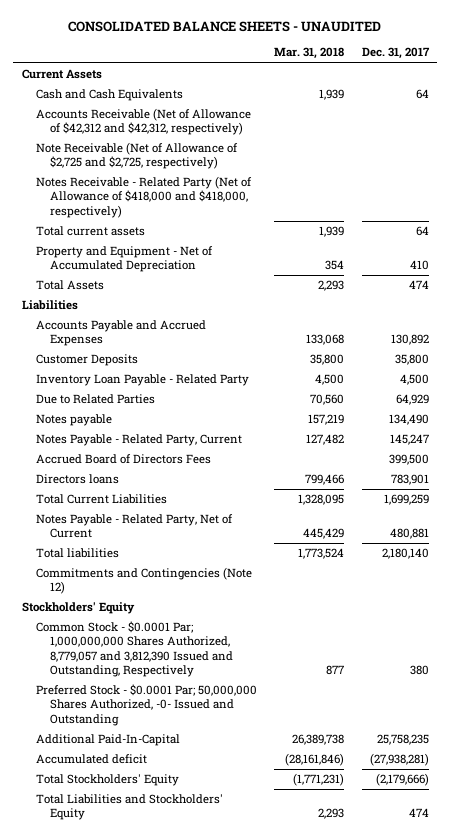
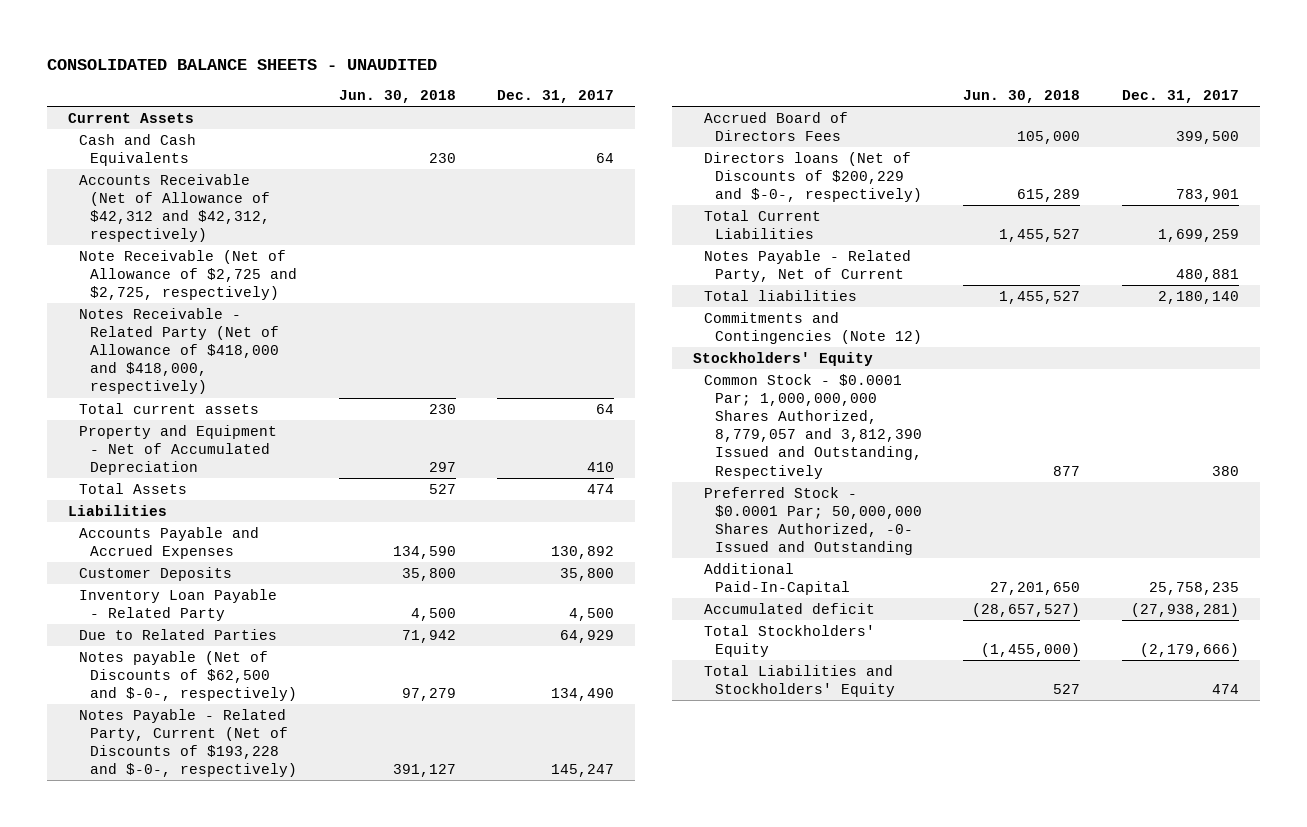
[274,47,345,60] Mar. 31, 2018 -> none
none -> [338,90,456,104] Jun. 30, 2018
[36,414,113,427] Notes payable -> [78,650,298,702] Notes payable (Net of Discounts of $62,500 and $-0-, respectively)
[36,434,243,447] Notes Payable - Related Party, Current -> [78,708,298,778] Notes Payable - Related Party, Current (Net of Discounts of $193,228 and $-0-, respectively)
[36,474,120,485] Directors loans -> [703,151,922,203] Directors loans (Net of Discounts of $200,229 and $-0-, respectively)

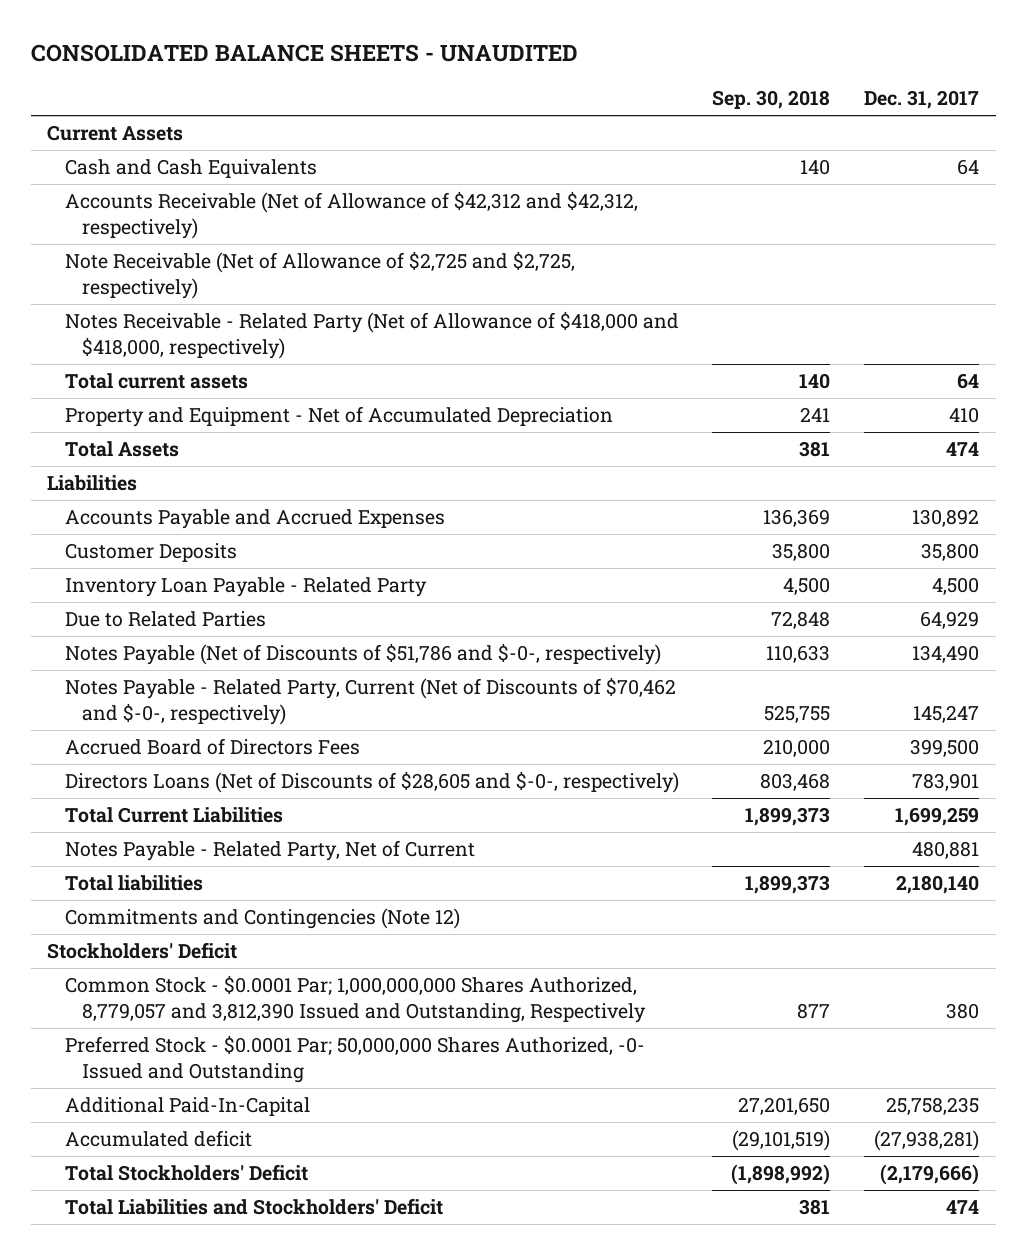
[338,90,456,104] Jun. 30, 2018 -> none
none -> [712,90,831,110] Sep. 30, 2018
[78,650,298,702] Notes payable (Net of Discounts of $62,500 and $-0-, respectively) -> [64,643,661,666] Notes Payable (Net of Discounts of $51,786 and $-0-, respectively)
[78,708,298,778] Notes Payable - Related Party, Current (Net of Discounts of $193,228 and $-0-, respectively) -> [64,677,676,725] Notes Payable - Related Party, Current (Net of Discounts of $70,462 and $-0-, respectively)
[703,151,922,203] Directors loans (Net of Discounts of $200,229 and $-0-, respectively) -> [64,771,679,794] Directors Loans (Net of Discounts of $28,605 and $-0-, respectively)
[692,351,873,366] Stockholders' Equity -> [47,942,238,960] Stockholders' Deficit
[703,624,875,657] Total Stockholders' Equity -> [64,1164,308,1182] Total Stockholders' Deficit
[703,664,895,697] Total Liabilities and Stockholders' Equity -> [64,1198,443,1216] Total Liabilities and Stockholders' Deficit

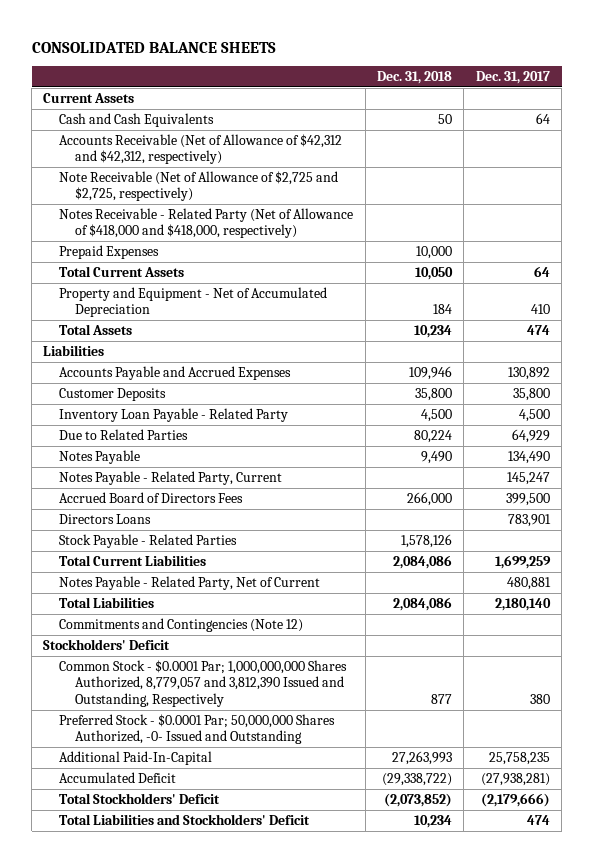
[30,44,578,63] CONSOLIDATED BALANCE SHEETS - UNAUDITED -> [31,41,276,53] CONSOLIDATED BALANCE SHEETS
[712,90,831,110] Sep. 30, 2018 -> none
none -> [376,71,452,85] Dec. 31, 2018
none -> [59,244,160,259] Prepaid Expenses
[64,373,248,390] Total current assets -> [59,265,185,277] Total Current Assets
[64,643,661,666] Notes Payable (Net of Discounts of $51,786 and $-0-, respectively) -> [59,449,141,464] Notes Payable
[64,677,676,725] Notes Payable - Related Party, Current (Net of Discounts of $70,462 and $-0-, respectively) -> [59,470,283,485] Notes Payable - Related Party, Current
[64,771,679,794] Directors Loans (Net of Discounts of $28,605 and $-0-, respectively) -> [59,513,152,524] Directors Loans
none -> [59,533,238,548] Stock Payable - Related Parties
[64,875,203,892] Total liabilities -> [59,596,155,608] Total Liabilities
[64,1130,252,1148] Accumulated deficit -> [59,771,177,783] Accumulated Deficit

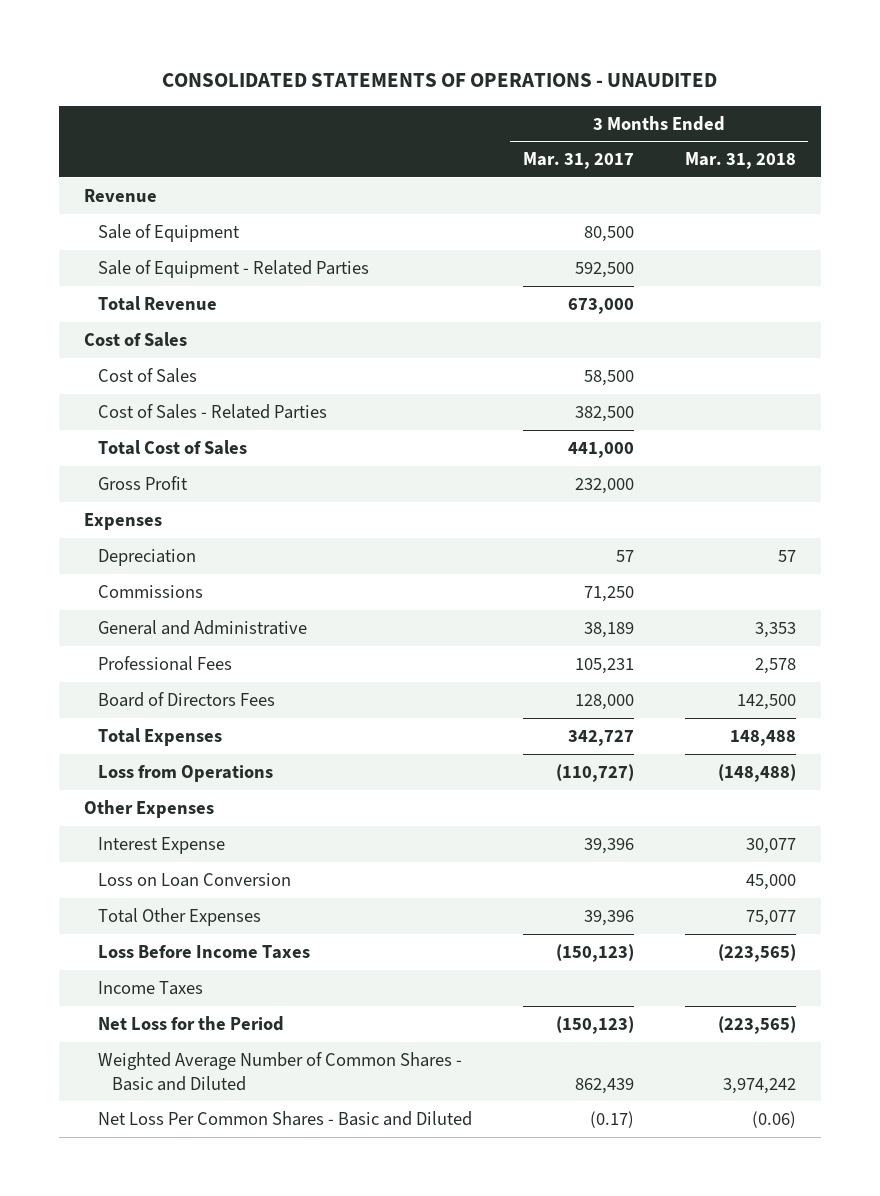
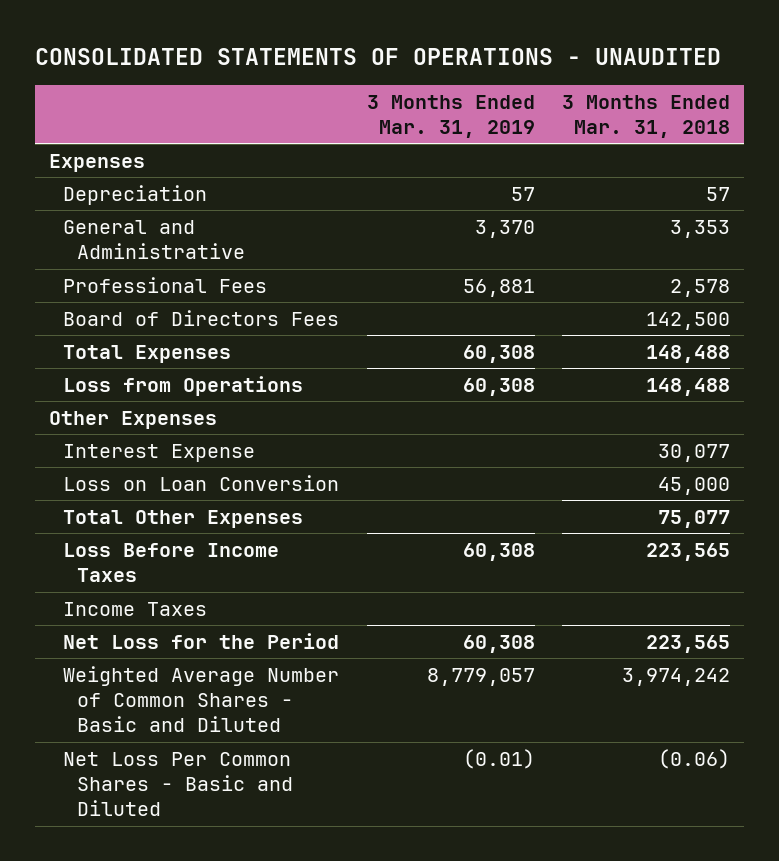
[523,152,635,170] Mar. 31, 2017 -> none
none -> [366,94,535,138] 3 Months Ended Mar. 31, 2019
[84,188,158,202] Revenue -> none
[98,223,241,242] Sale of Equipment -> none
[98,259,370,278] Sale of Equipment - Related Parties -> none
[98,295,218,311] Total Revenue -> none
[84,331,188,347] Cost of Sales -> none
[98,367,198,383] Cost of Sales -> none
[98,403,328,419] Cost of Sales - Related Parties -> none
[98,439,248,455] Total Cost of Sales -> none
[98,475,189,490] Gross Profit -> none
[98,584,204,598] Commissions -> none
[717,763,796,782] (148,488) -> [646,377,731,396] 148,488
[717,943,796,962] (223,565) -> [646,542,731,561] 223,565
[717,1015,796,1034] (223,565) -> [646,634,731,653] 223,565

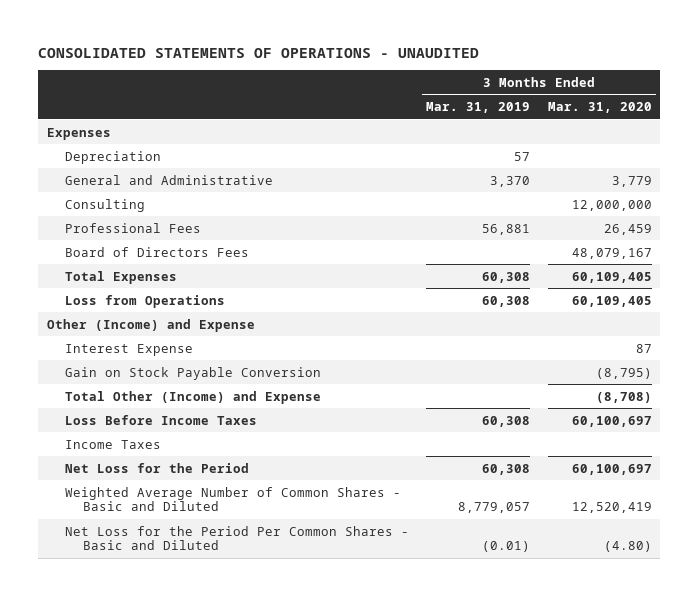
[562,94,731,138] 3 Months Ended Mar. 31, 2018 -> none
none -> [547,102,652,114] Mar. 31, 2020
none -> [64,198,145,212] Consulting
[48,410,217,429] Other Expenses -> [46,318,255,332] Other (Income) and Expense
[63,474,340,491] Loss on Loan Conversion -> none
[63,509,304,528] Total Other Expenses -> none
none -> [64,366,321,380] Gain on Stock Payable Conversion
none -> [64,390,321,404] Total Other (Income) and Expense
[63,751,294,816] Net Loss Per Common Shares - Basic and Diluted -> [64,525,409,551] Net Loss for the Period Per Common Shares - Basic and Diluted

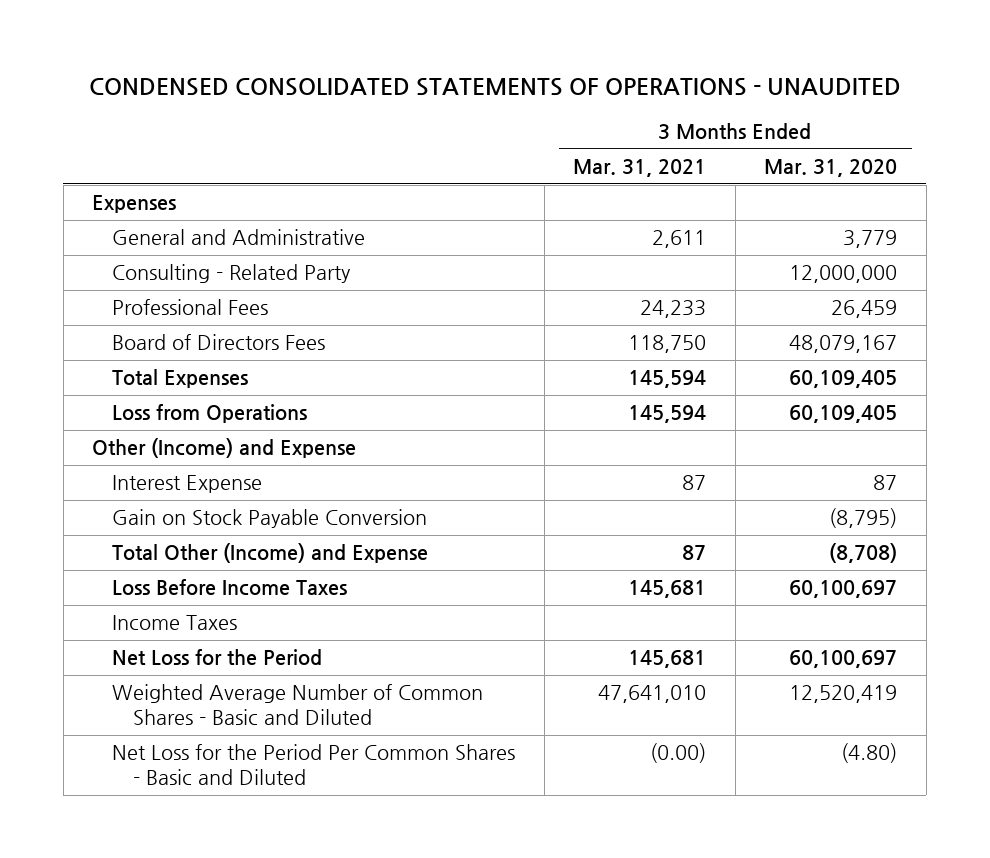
[38,47,480,58] CONSOLIDATED STATEMENTS OF OPERATIONS - UNAUDITED -> [88,77,901,96] CONDENSED CONSOLIDATED STATEMENTS OF OPERATIONS - UNAUDITED
[426,102,531,114] Mar. 31, 2019 -> none
none -> [573,159,707,178] Mar. 31, 2021
[64,150,161,164] Depreciation -> none
[64,198,145,212] Consulting -> [112,264,352,284] Consulting - Related Party

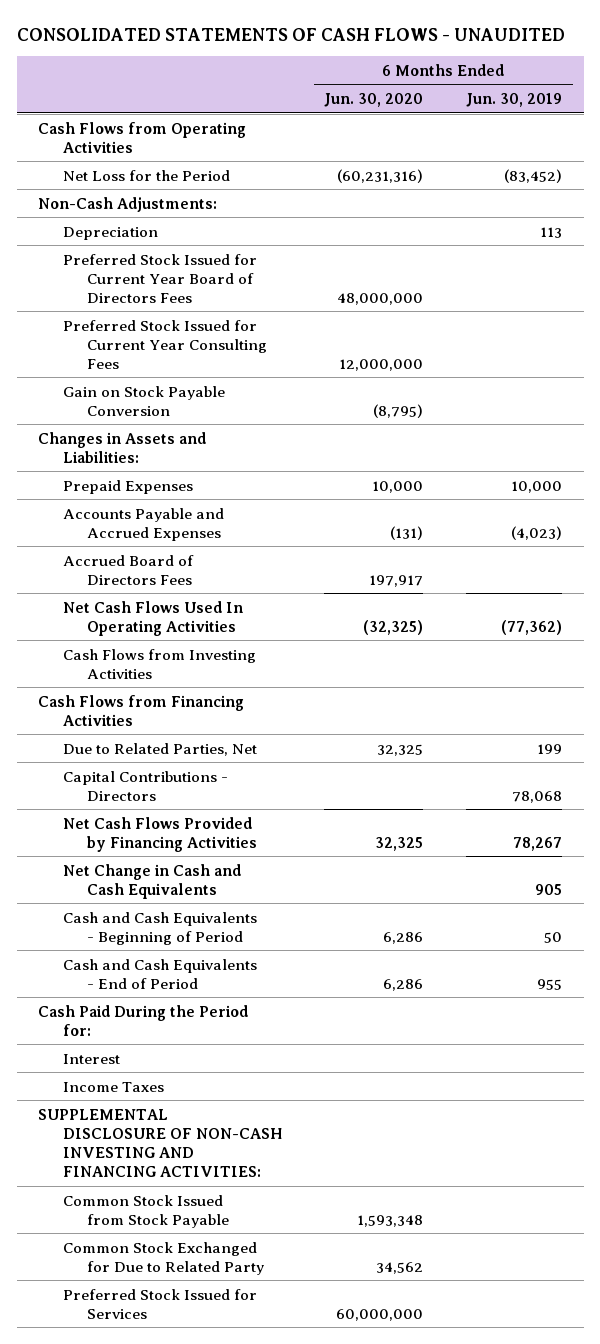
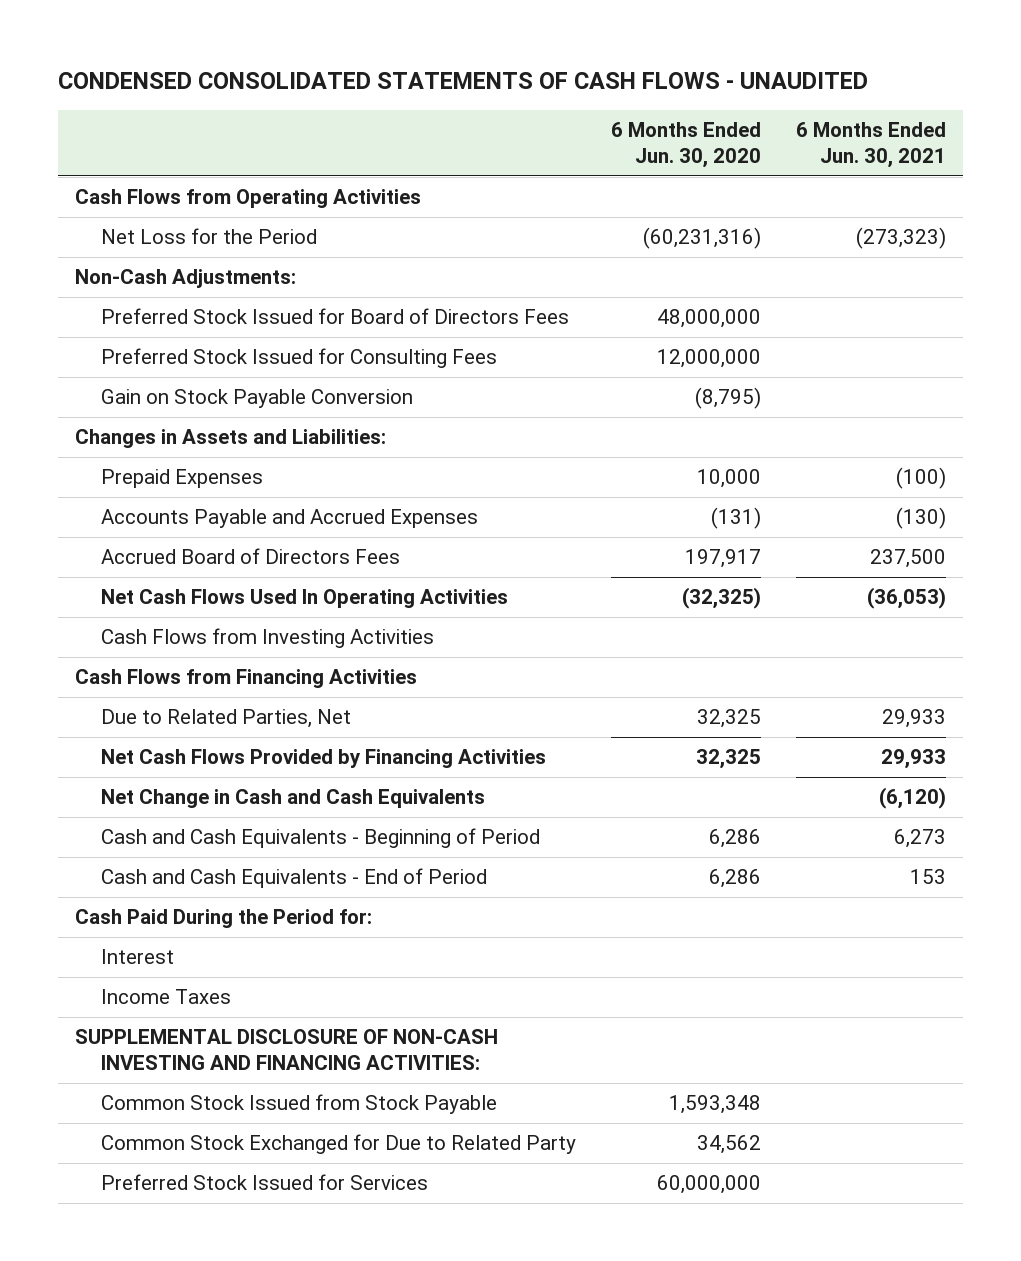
[16,27,565,41] CONSOLIDATED STATEMENTS OF CASH FLOWS - UNAUDITED -> [57,72,868,90] CONDENSED CONSOLIDATED STATEMENTS OF CASH FLOWS - UNAUDITED
[466,93,563,108] Jun. 30, 2019 -> none
none -> [795,121,946,168] 6 Months Ended Jun. 30, 2021
[62,226,158,240] Depreciation -> none
[62,253,257,303] Preferred Stock Issued for Current Year Board of Directors Fees -> [101,308,570,325] Preferred Stock Issued for Board of Directors Fees
[62,319,268,369] Preferred Stock Issued for Current Year Consulting Fees -> [101,348,498,369] Preferred Stock Issued for Consulting Fees
[62,770,228,801] Capital Contributions - Directors -> none

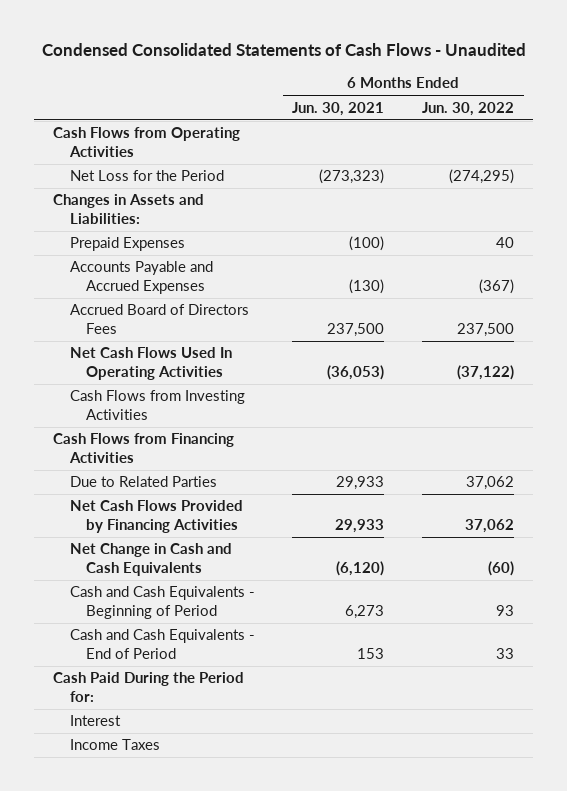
[57,72,868,90] CONDENSED CONSOLIDATED STATEMENTS OF CASH FLOWS - UNAUDITED -> [41,43,526,57] Condensed Consolidated Statements of Cash Flows - Unaudited
[611,121,762,168] 6 Months Ended Jun. 30, 2020 -> none
none -> [422,101,515,116] Jun. 30, 2022
[75,269,297,289] Non-Cash Adjustments: -> none
[101,308,570,325] Preferred Stock Issued for Board of Directors Fees -> none
[101,348,498,369] Preferred Stock Issued for Consulting Fees -> none
[101,389,414,409] Gain on Stock Payable Conversion -> none
[101,709,352,729] Due to Related Parties, Net -> [69,476,217,488] Due to Related Parties
[75,1029,499,1071] SUPPLEMENTAL DISCLOSURE OF NON-CASH INVESTING AND FINANCING ACTIVITIES: -> none
[101,1094,498,1115] Common Stock Issued from Stock Payable -> none
[101,1134,577,1155] Common Stock Exchanged for Due to Related Party -> none
[101,1174,429,1191] Preferred Stock Issued for Services -> none

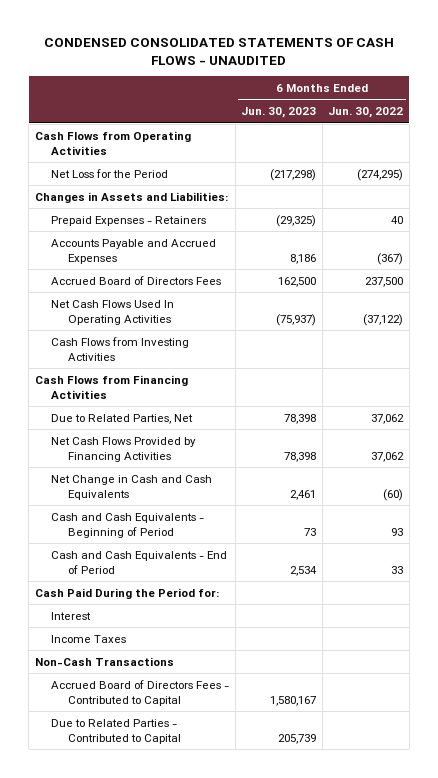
[41,43,526,57] Condensed Consolidated Statements of Cash Flows - Unaudited -> [44,37,395,65] CONDENSED CONSOLIDATED STATEMENTS OF CASH FLOWS - UNAUDITED
[292,101,385,116] Jun. 30, 2021 -> none
none -> [241,107,317,119] Jun. 30, 2023
[69,237,185,252] Prepaid Expenses -> [51,215,207,226] Prepaid Expenses - Retainers
[69,476,217,488] Due to Related Parties -> [51,413,194,424] Due to Related Parties, Net
none -> [34,656,174,666] Non-Cash Transactions
none -> [51,679,230,706] Accrued Board of Directors Fees - Contributed to Capital
none -> [51,718,181,744] Due to Related Parties - Contributed to Capital

